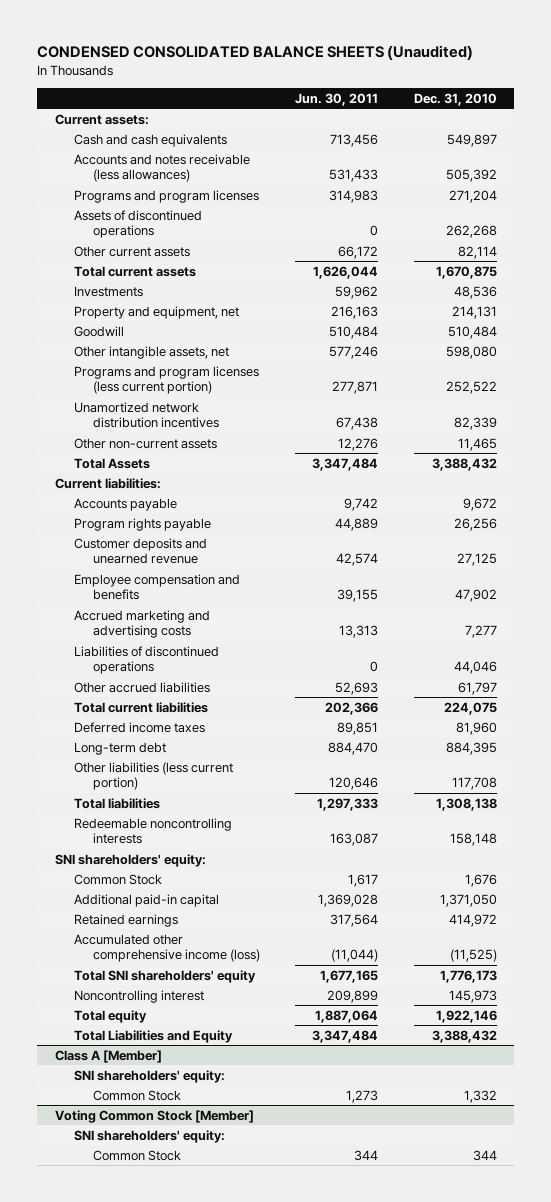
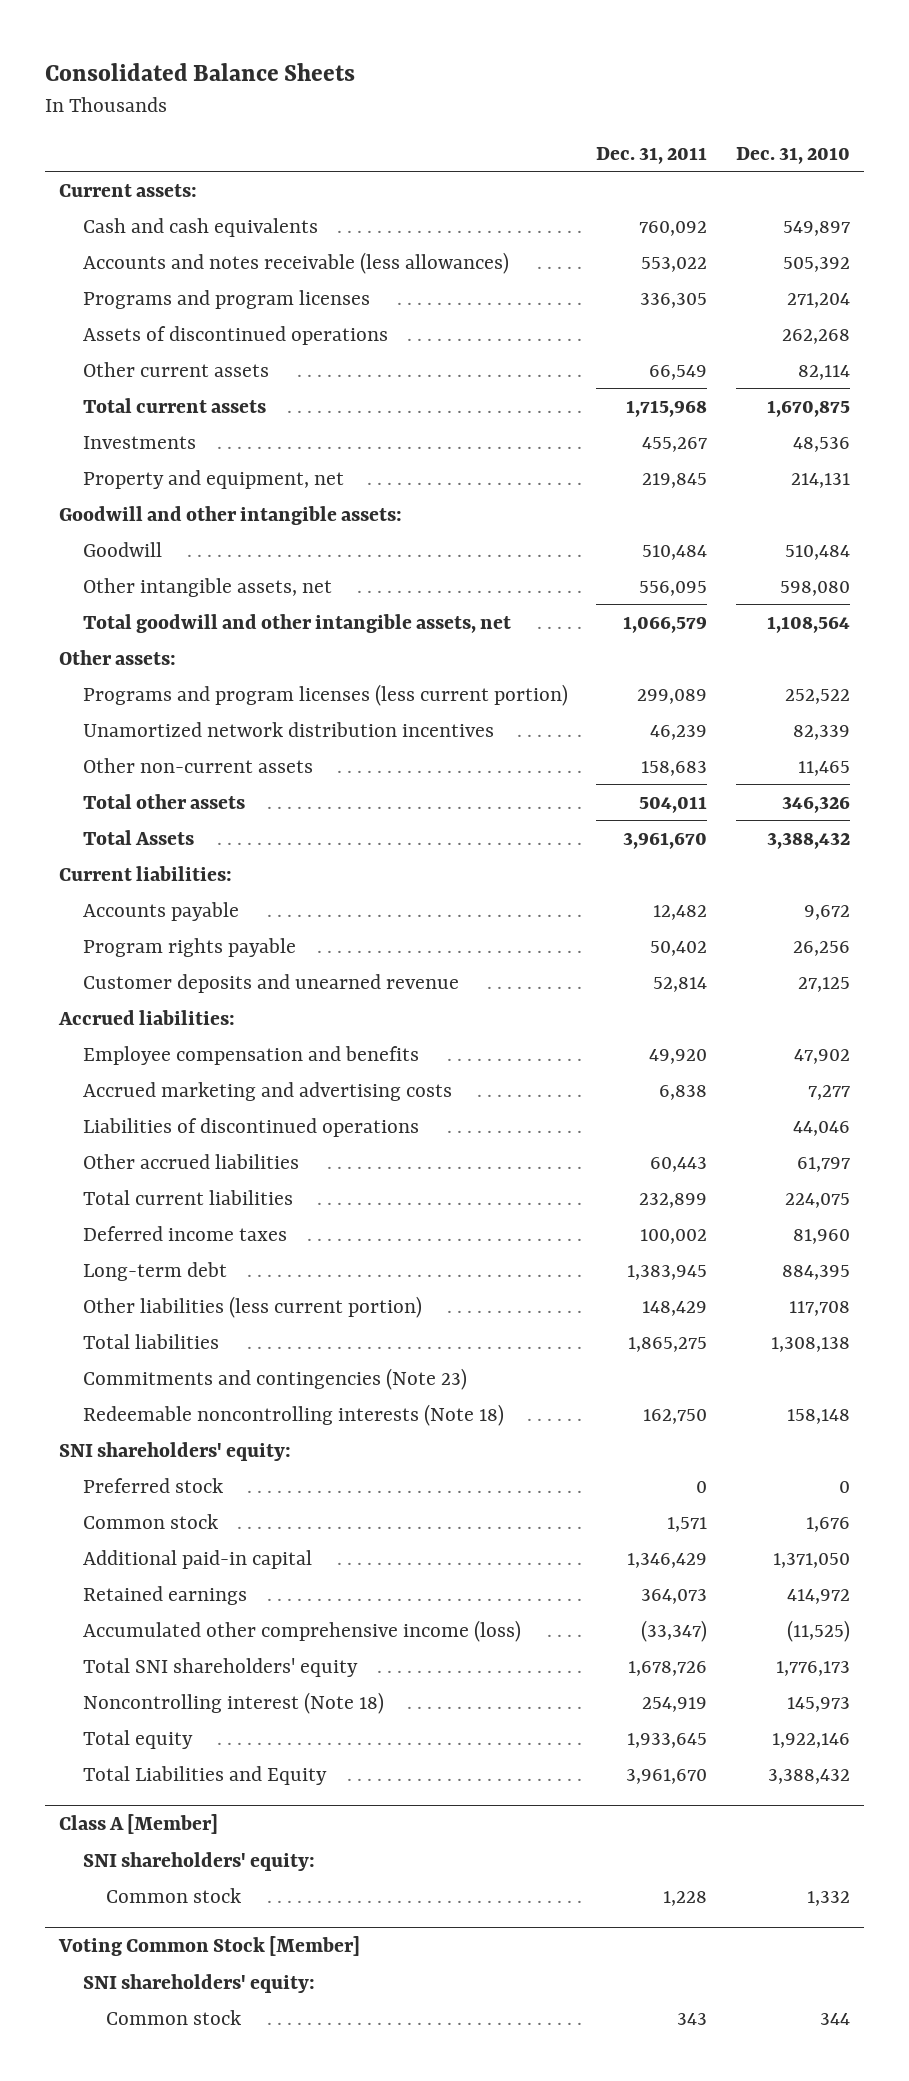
[37,45,474,61] CONDENSED CONSOLIDATED BALANCE SHEETS (Unaudited) -> [45,62,356,81] Consolidated Balance Sheets
[295,92,379,106] Jun. 30, 2011 -> none
none -> [596,146,708,164] Dec. 31, 2011
none -> [59,505,403,525] Goodwill and other intangible assets:
none -> [82,613,511,633] Total goodwill and other intangible assets, net
none -> [59,649,177,665] Other assets:
none -> [82,793,245,809] Total other assets
none -> [58,1009,236,1025] Accrued liabilities:
none -> [82,1367,467,1390] Commitments and contingencies (Note 23)
[73,817,232,845] Redeemable noncontrolling interests -> [82,1403,504,1426] Redeemable noncontrolling interests (Note 18)
none -> [82,1477,223,1493] Preferred stock
[73,873,162,885] Common Stock -> [82,1513,218,1529] Common stock
[73,989,204,1003] Noncontrolling interest -> [82,1691,384,1714] Noncontrolling interest (Note 18)
[92,1089,181,1101] Common Stock -> [105,1887,241,1903] Common stock
[92,1149,181,1161] Common Stock -> [105,2009,241,2025] Common stock

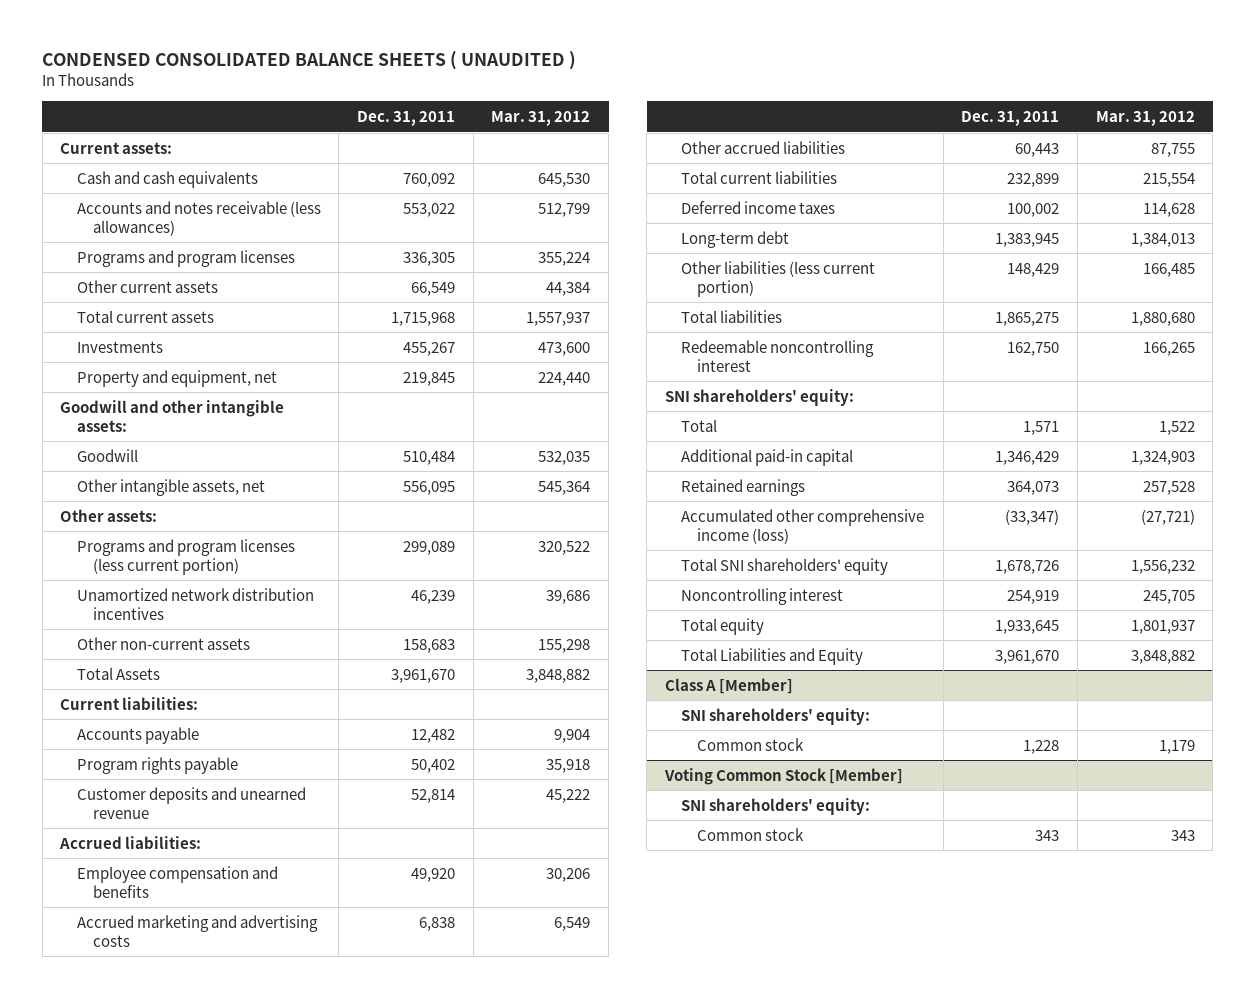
[45,62,356,81] Consolidated Balance Sheets -> [42,50,577,70] CONDENSED CONSOLIDATED BALANCE SHEETS ( UNAUDITED )
[735,146,850,164] Dec. 31, 2010 -> none
none -> [491,111,591,127] Mar. 31, 2012
[82,325,388,345] Assets of discontinued operations -> none
[82,613,511,633] Total goodwill and other intangible assets, net -> none
[82,793,245,809] Total other assets -> none
[82,1117,419,1137] Liabilities of discontinued operations -> none
[82,1367,467,1390] Commitments and contingencies (Note 23) -> none
[82,1403,504,1426] Redeemable noncontrolling interests (Note 18) -> [680,339,874,372] Redeemable noncontrolling interest
[82,1477,223,1493] Preferred stock -> none
[82,1513,218,1529] Common stock -> [680,418,717,432] Total
[82,1691,384,1714] Noncontrolling interest (Note 18) -> [680,587,843,605] Noncontrolling interest

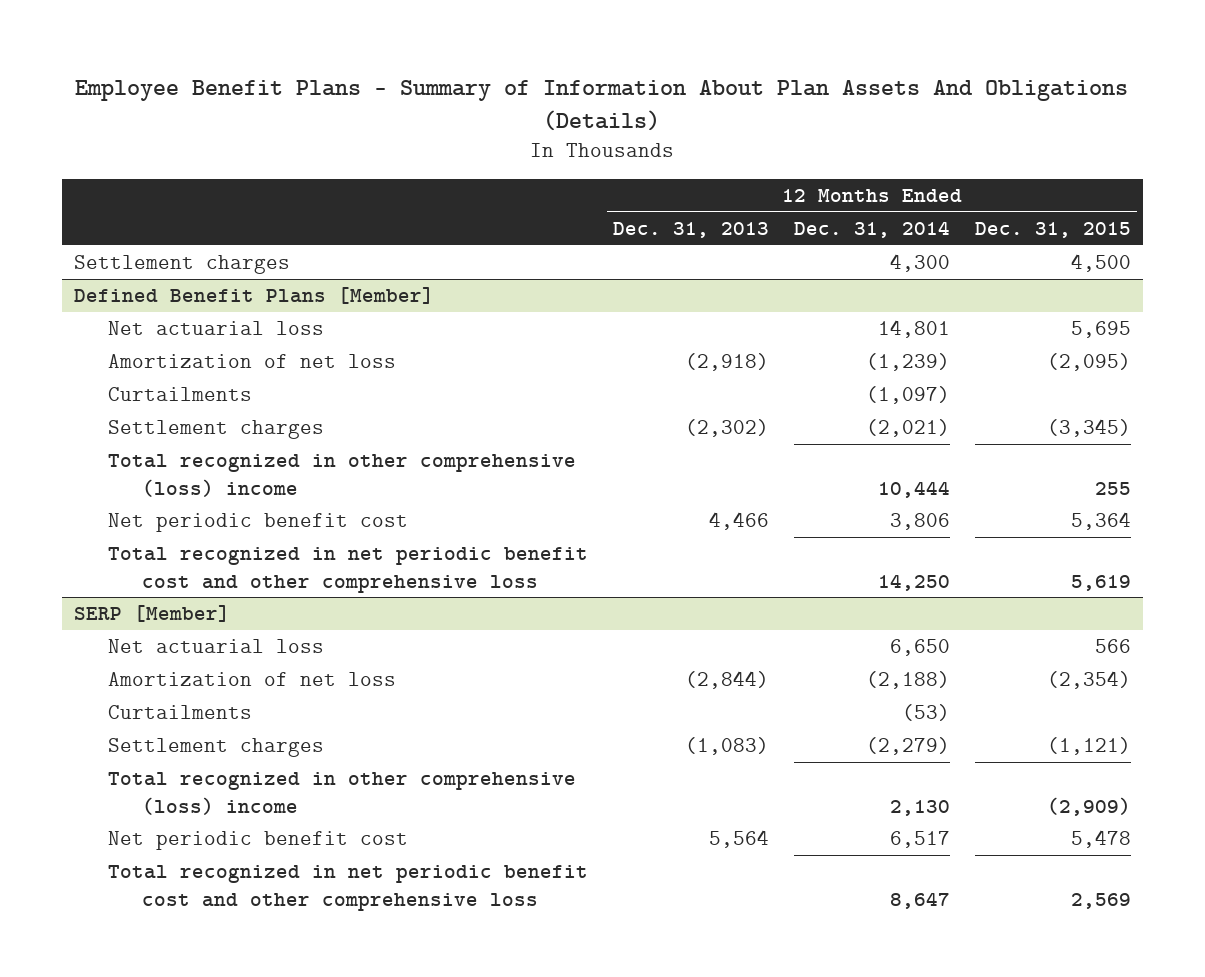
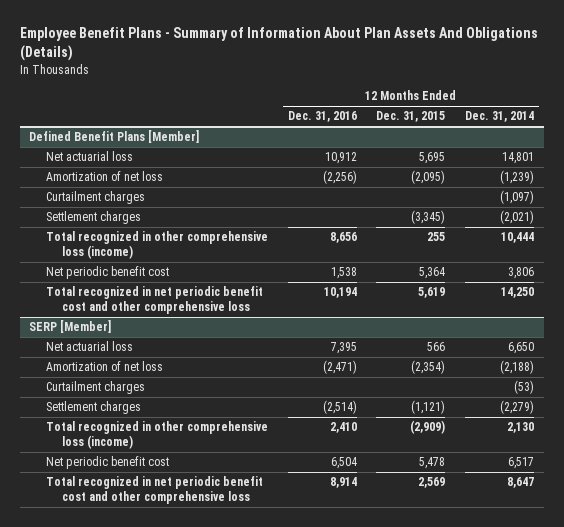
[612,221,769,238] Dec. 31, 2013 -> none
none -> [287,111,357,123] Dec. 31, 2016
[74,255,291,275] Settlement charges -> none
[107,387,252,402] Curtailments -> [45,191,145,205] Curtailment charges
[107,454,576,497] Total recognized in other comprehensive (loss) income -> [45,231,268,260] Total recognized in other comprehensive loss (income)
[107,705,252,720] Curtailments -> [45,381,145,395] Curtailment charges
[107,772,576,815] Total recognized in other comprehensive (loss) income -> [45,421,268,450] Total recognized in other comprehensive loss (income)

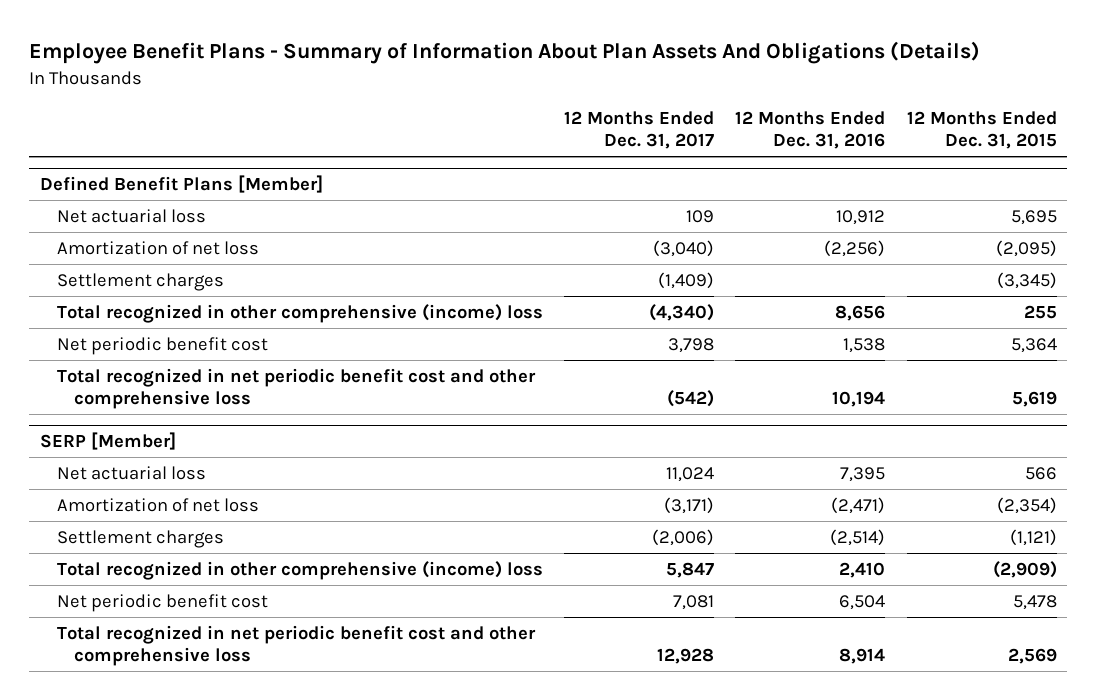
[465,111,535,123] Dec. 31, 2014 -> none
none -> [564,111,715,150] 12 Months Ended Dec. 31, 2017
[45,191,145,205] Curtailment charges -> none
[45,231,268,260] Total recognized in other comprehensive loss (income) -> [57,303,544,323] Total recognized in other comprehensive (income) loss
[45,381,145,395] Curtailment charges -> none
[45,421,268,450] Total recognized in other comprehensive loss (income) -> [57,560,544,580] Total recognized in other comprehensive (income) loss

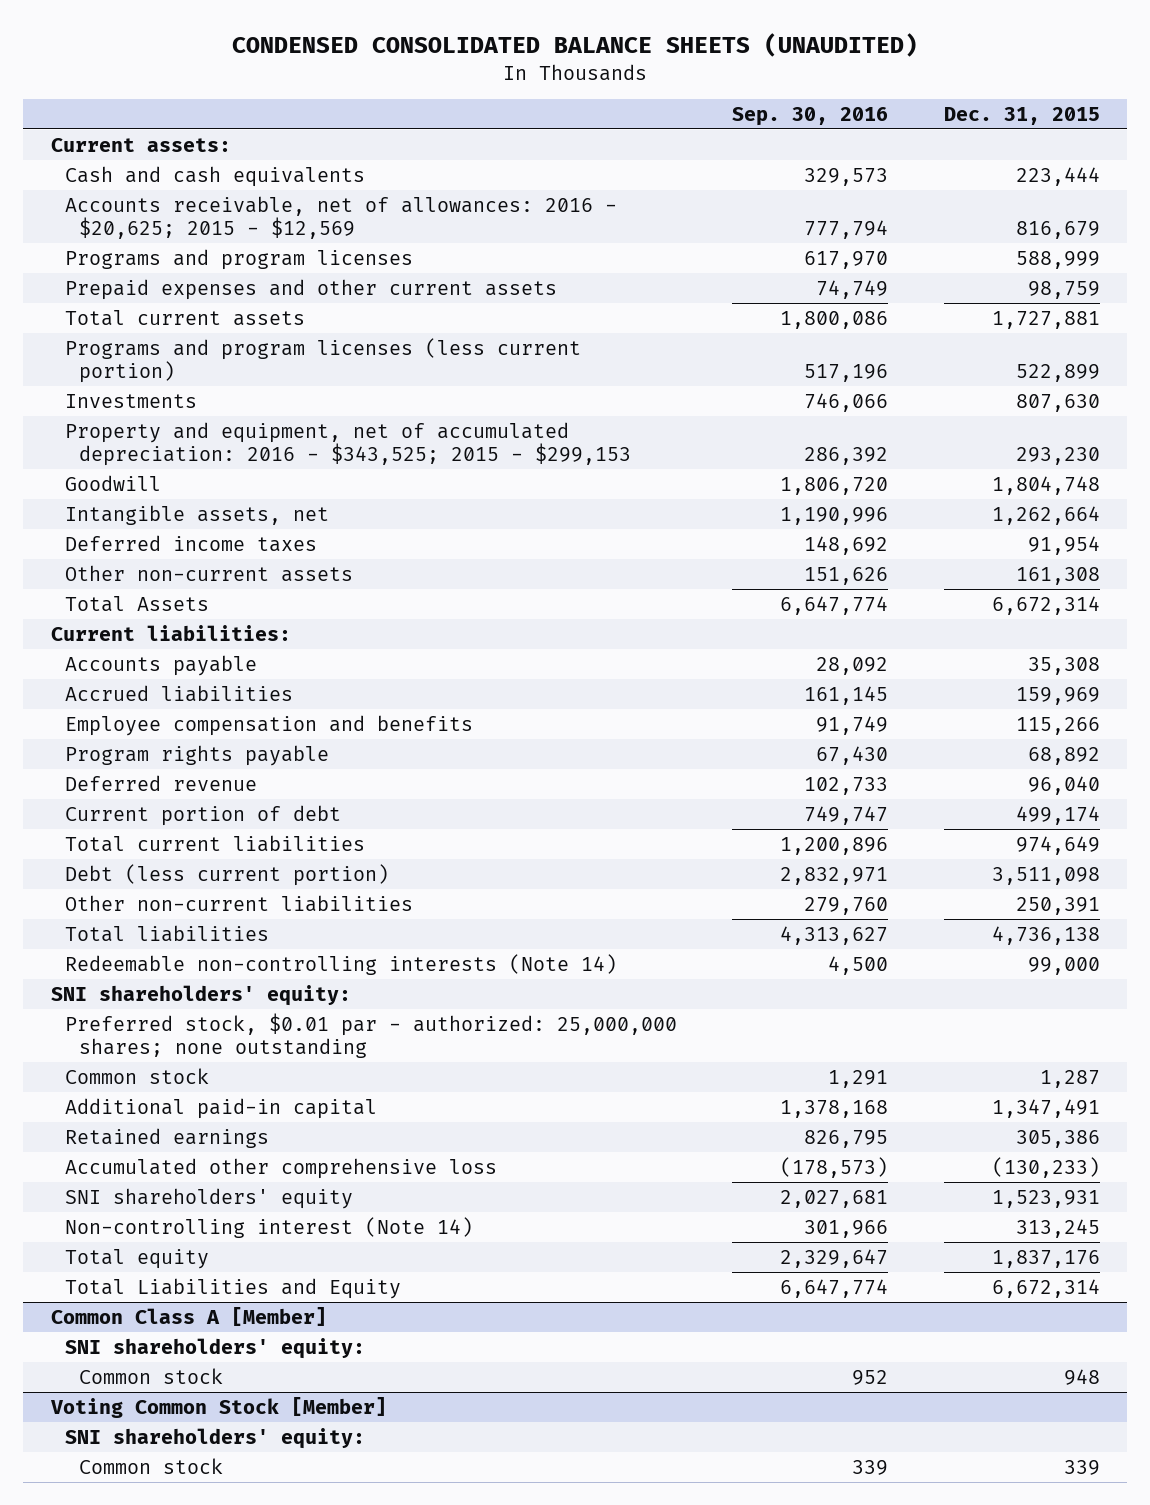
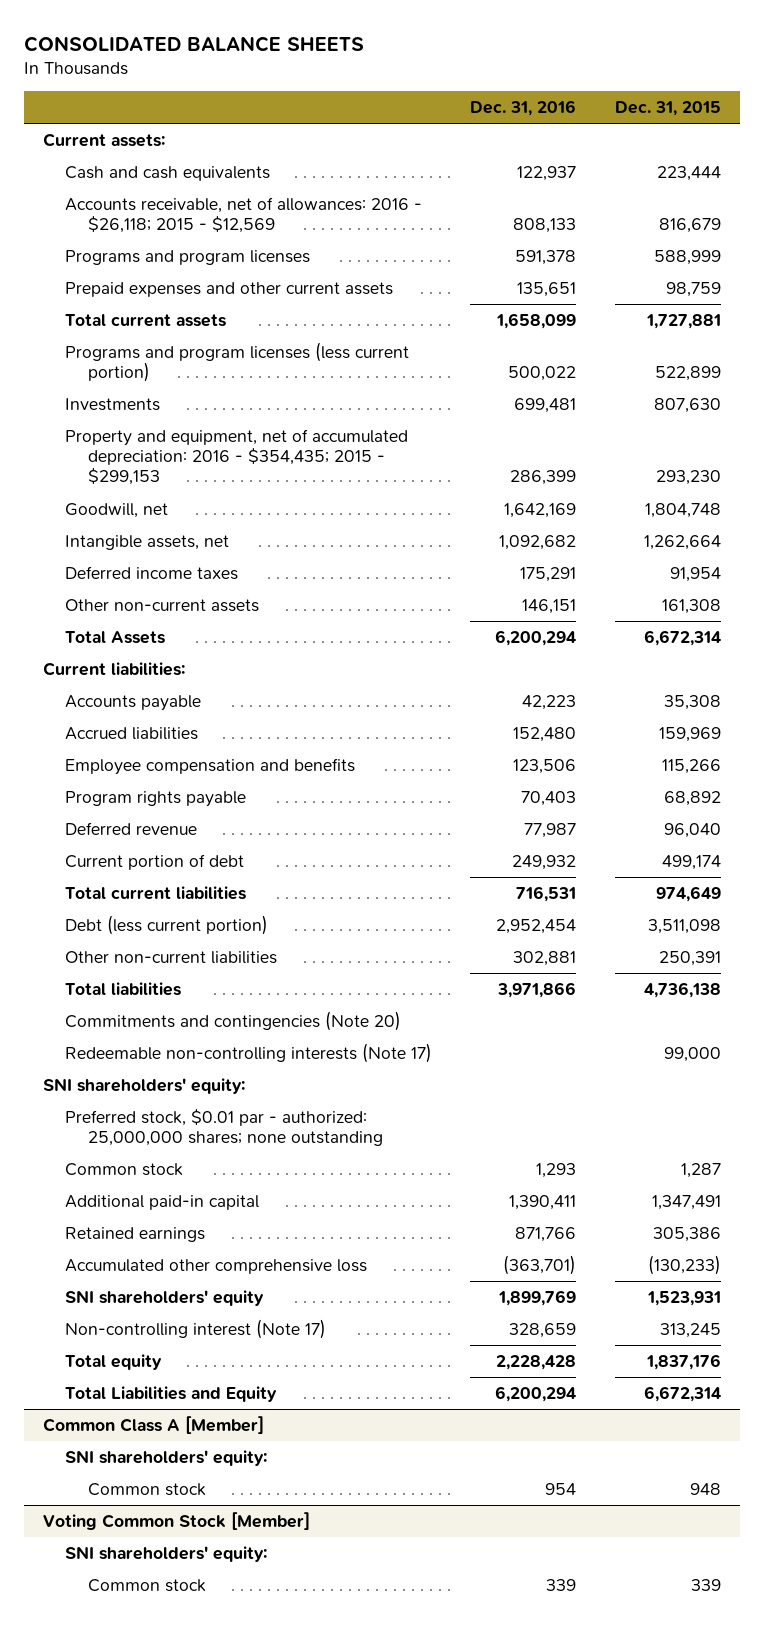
[232,33,919,58] CONDENSED CONSOLIDATED BALANCE SHEETS (UNAUDITED) -> [23,35,364,52] CONSOLIDATED BALANCE SHEETS
[732,106,889,126] Sep. 30, 2016 -> none
none -> [470,100,577,117] Dec. 31, 2016
[64,195,617,240] Accounts receivable, net of allowances: 2016 - $20,625; 2015 - $12,569 -> [65,196,423,234] Accounts receivable, net of allowances: 2016 - $26,118; 2015 - $12,569
[64,421,632,467] Property and equipment, net of accumulated depreciation: 2016 - $343,525; 2015 - $299,153 -> [65,428,409,486] Property and equipment, net of accumulated depreciation: 2016 - $354,435; 2015 - $299,153
[64,474,161,491] Goodwill -> [65,502,169,518] Goodwill, net
none -> [65,1010,402,1031] Commitments and contingencies (Note 20)
[64,953,617,975] Redeemable non-controlling interests (Note 14) -> [65,1042,433,1063] Redeemable non-controlling interests (Note 17)
[64,1216,473,1238] Non-controlling interest (Note 14) -> [65,1318,327,1339] Non-controlling interest (Note 17)

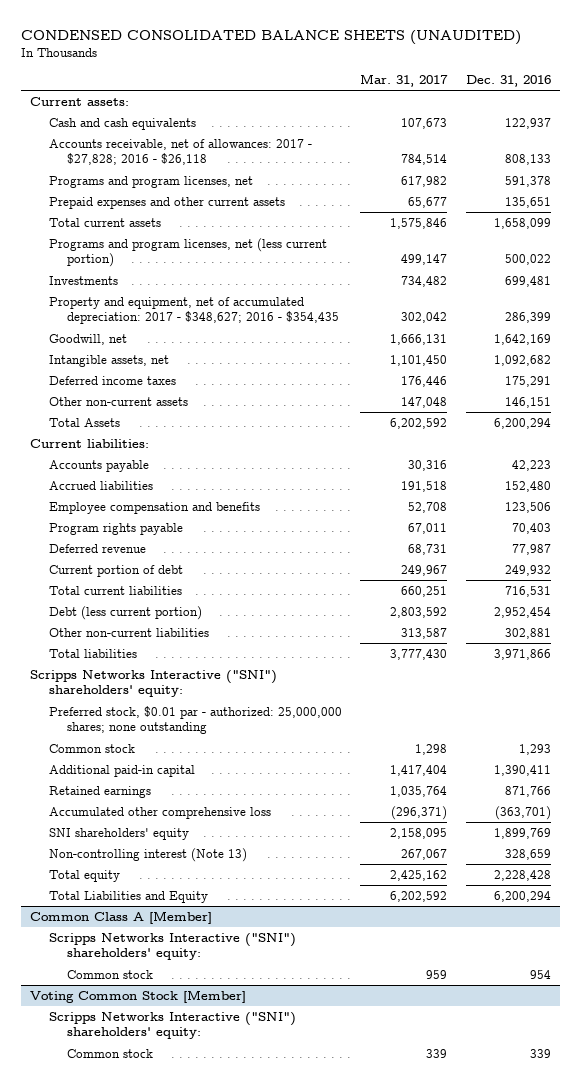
[23,35,364,52] CONSOLIDATED BALANCE SHEETS -> [20,30,521,46] CONDENSED CONSOLIDATED BALANCE SHEETS (UNAUDITED)
[614,101,721,117] Dec. 31, 2015 -> none
none -> [360,74,449,88] Mar. 31, 2017
[65,196,423,234] Accounts receivable, net of allowances: 2016 - $26,118; 2015 - $12,569 -> [48,138,312,166] Accounts receivable, net of allowances: 2017 - $27,828; 2016 - $26,118
[65,249,311,265] Programs and program licenses -> [48,175,253,188] Programs and program licenses, net
[65,341,410,383] Programs and program licenses (less current portion) -> [48,237,327,268] Programs and program licenses, net (less current portion)
[65,428,409,486] Property and equipment, net of accumulated depreciation: 2016 - $354,435; 2015 - $299,153 -> [48,296,340,325] Property and equipment, net of accumulated depreciation: 2017 - $348,627; 2016 - $354,435
[65,1010,402,1031] Commitments and contingencies (Note 20) -> none
[65,1042,433,1063] Redeemable non-controlling interests (Note 17) -> none
[42,1077,245,1094] SNI shareholders' equity: -> [30,669,278,698] Scripps Networks Interactive ("SNI") shareholders' equity:
[65,1318,327,1339] Non-controlling interest (Note 17) -> [48,847,247,862] Non-controlling interest (Note 13)
[65,1449,268,1466] SNI shareholders' equity: -> [48,932,296,961] Scripps Networks Interactive ("SNI") shareholders' equity:
[65,1545,268,1562] SNI shareholders' equity: -> [48,1011,296,1040] Scripps Networks Interactive ("SNI") shareholders' equity:

